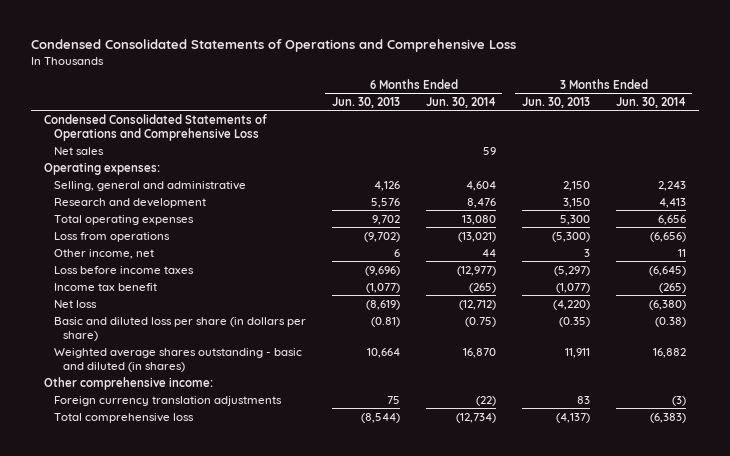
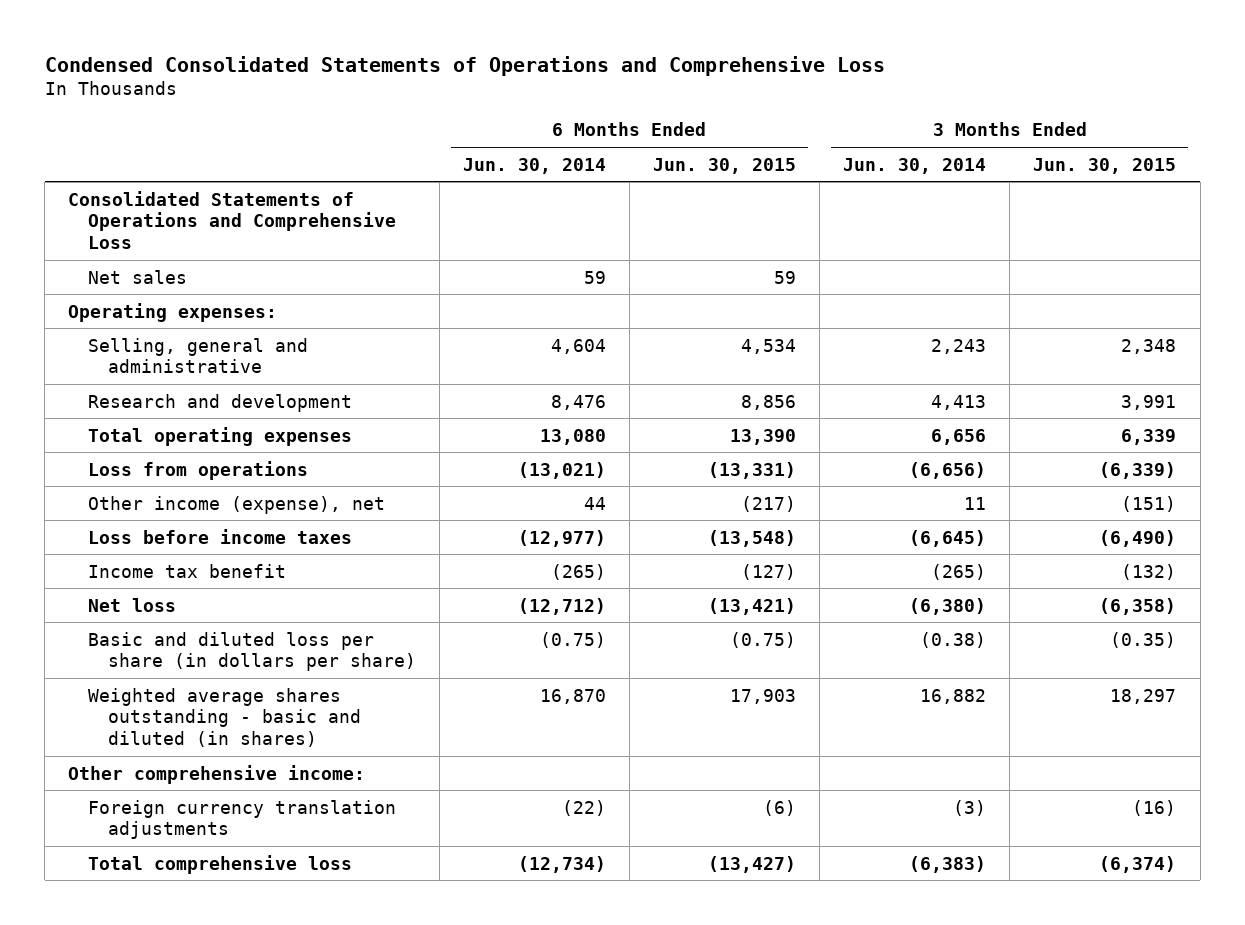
[331,96,400,108] Jun. 30, 2013 -> none
[521,96,590,108] Jun. 30, 2013 -> none
none -> [653,157,797,174] Jun. 30, 2015
none -> [1033,157,1177,174] Jun. 30, 2015
[44,113,268,141] Condensed Consolidated Statements of Operations and Comprehensive Loss -> [68,190,396,250] Consolidated Statements of Operations and Comprehensive Loss
[53,248,154,259] Other income, net -> [87,495,385,514] Other income (expense), net

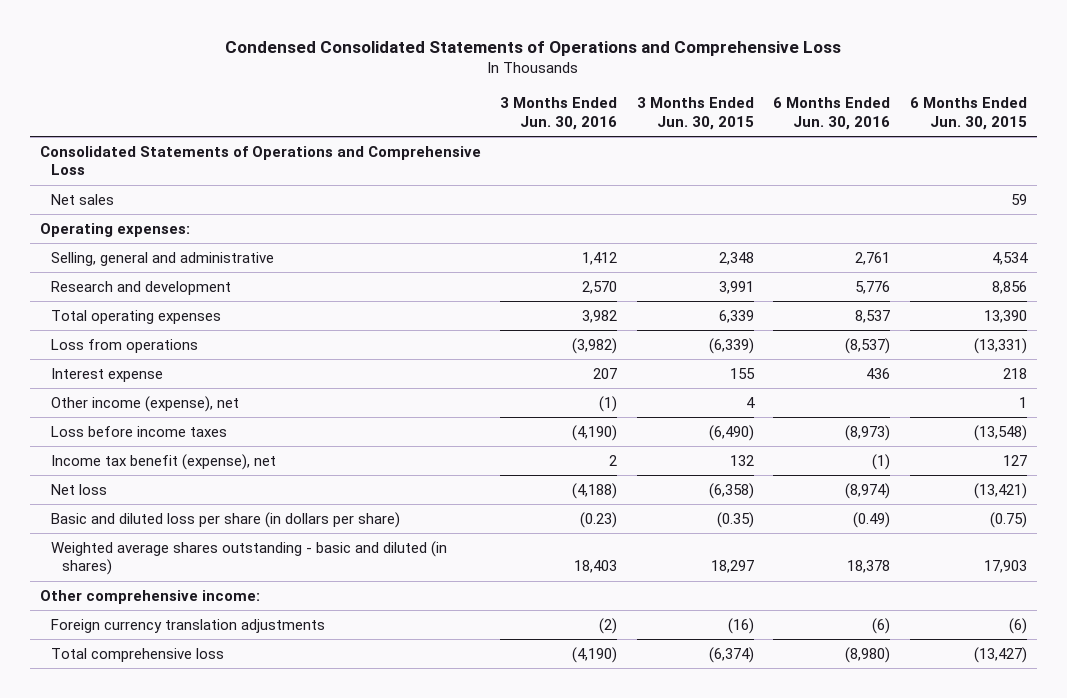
[462,157,606,174] Jun. 30, 2014 -> none
[843,157,987,174] Jun. 30, 2014 -> none
none -> [500,97,618,130] 3 Months Ended Jun. 30, 2016
none -> [773,97,891,130] 6 Months Ended Jun. 30, 2016
none -> [50,367,163,382] Interest expense
[741,495,797,512] (217) -> [1018,396,1027,408] 1
[1121,495,1177,512] (151) -> [745,396,755,408] 4
[87,563,286,578] Income tax benefit -> [50,453,276,470] Income tax benefit (expense), net
[741,563,797,580] (127) -> [1002,454,1027,466] 127
[1121,563,1177,580] (132) -> [729,454,754,466] 132

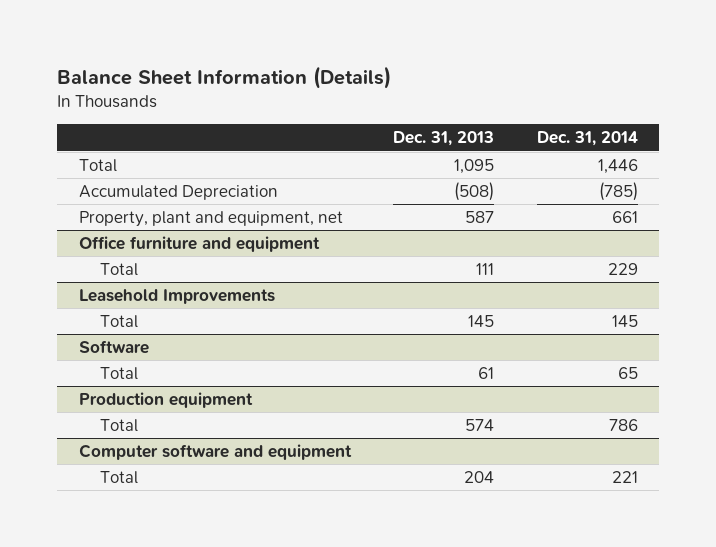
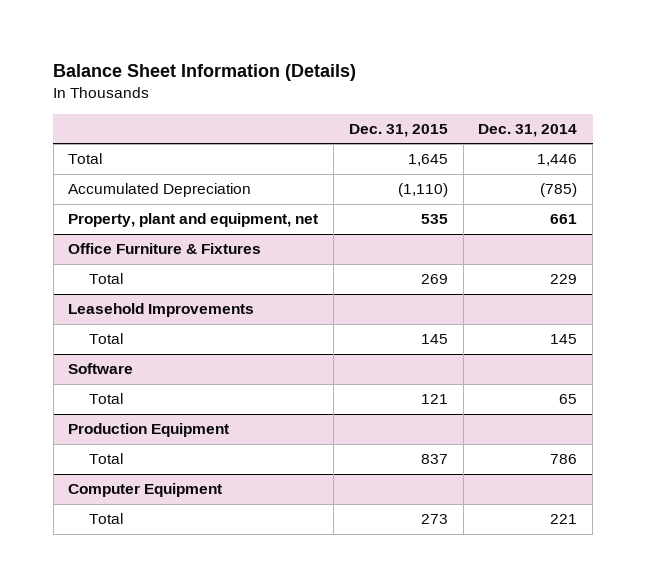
[393,131,495,147] Dec. 31, 2013 -> none
none -> [348,124,448,138] Dec. 31, 2015
[78,235,320,252] Office furniture and equipment -> [68,243,262,255] Office Furniture & Fixtures
[78,391,253,408] Production equipment -> [68,423,230,438] Production Equipment
[78,443,352,460] Computer software and equipment -> [68,483,223,498] Computer Equipment

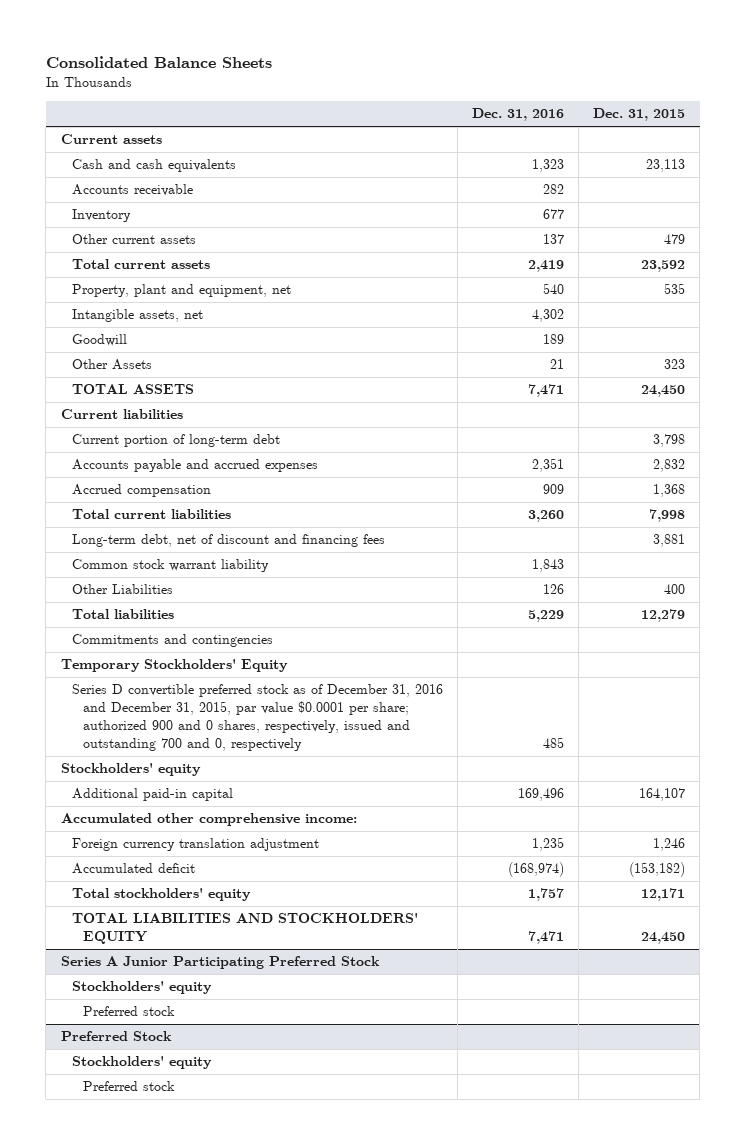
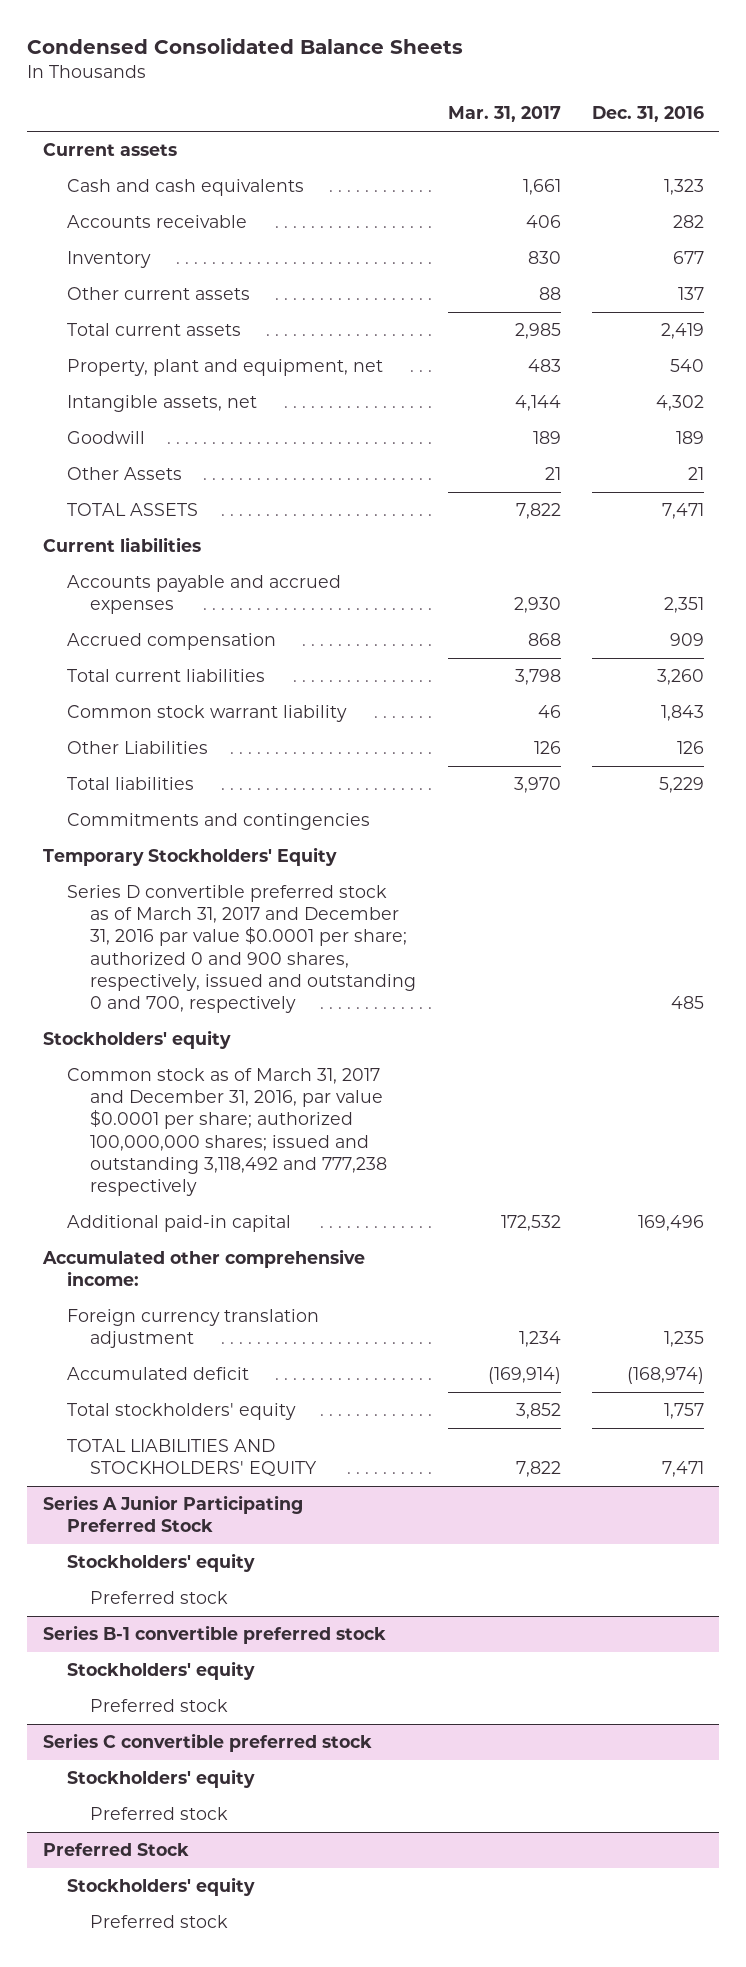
[45,55,272,68] Consolidated Balance Sheets -> [27,38,464,55] Condensed Consolidated Balance Sheets
[593,108,686,122] Dec. 31, 2015 -> none
none -> [447,106,561,123] Mar. 31, 2017
[71,434,280,448] Current portion of long-term debt -> none
[71,534,385,548] Long-term debt, net of discount and financing fees -> none
[71,684,443,751] Series D convertible preferred stock as of December 31, 2016 and December 31, 2015, par value $0.0001 per share; authorized 900 and 0 shares, respectively, issued and outstanding 700 and 0, respectively -> [66,884,417,1013] Series D convertible preferred stock as of March 31, 2017 and December 31, 2016 par value $0.0001 per share; authorized 0 and 900 shares, respectively, issued and outstanding 0 and 700, respectively
none -> [66,1067,388,1196] Common stock as of March 31, 2017 and December 31, 2016, par value $0.0001 per share; authorized 100,000,000 shares; issued and outstanding 3,118,492 and 777,238 respectively
none -> [42,1624,386,1644] Series B-1 convertible preferred stock
none -> [66,1660,255,1680] Stockholders' equity
none -> [90,1698,229,1712] Preferred stock
none -> [42,1732,372,1752] Series C convertible preferred stock
none -> [66,1768,255,1788] Stockholders' equity
none -> [90,1806,229,1820] Preferred stock

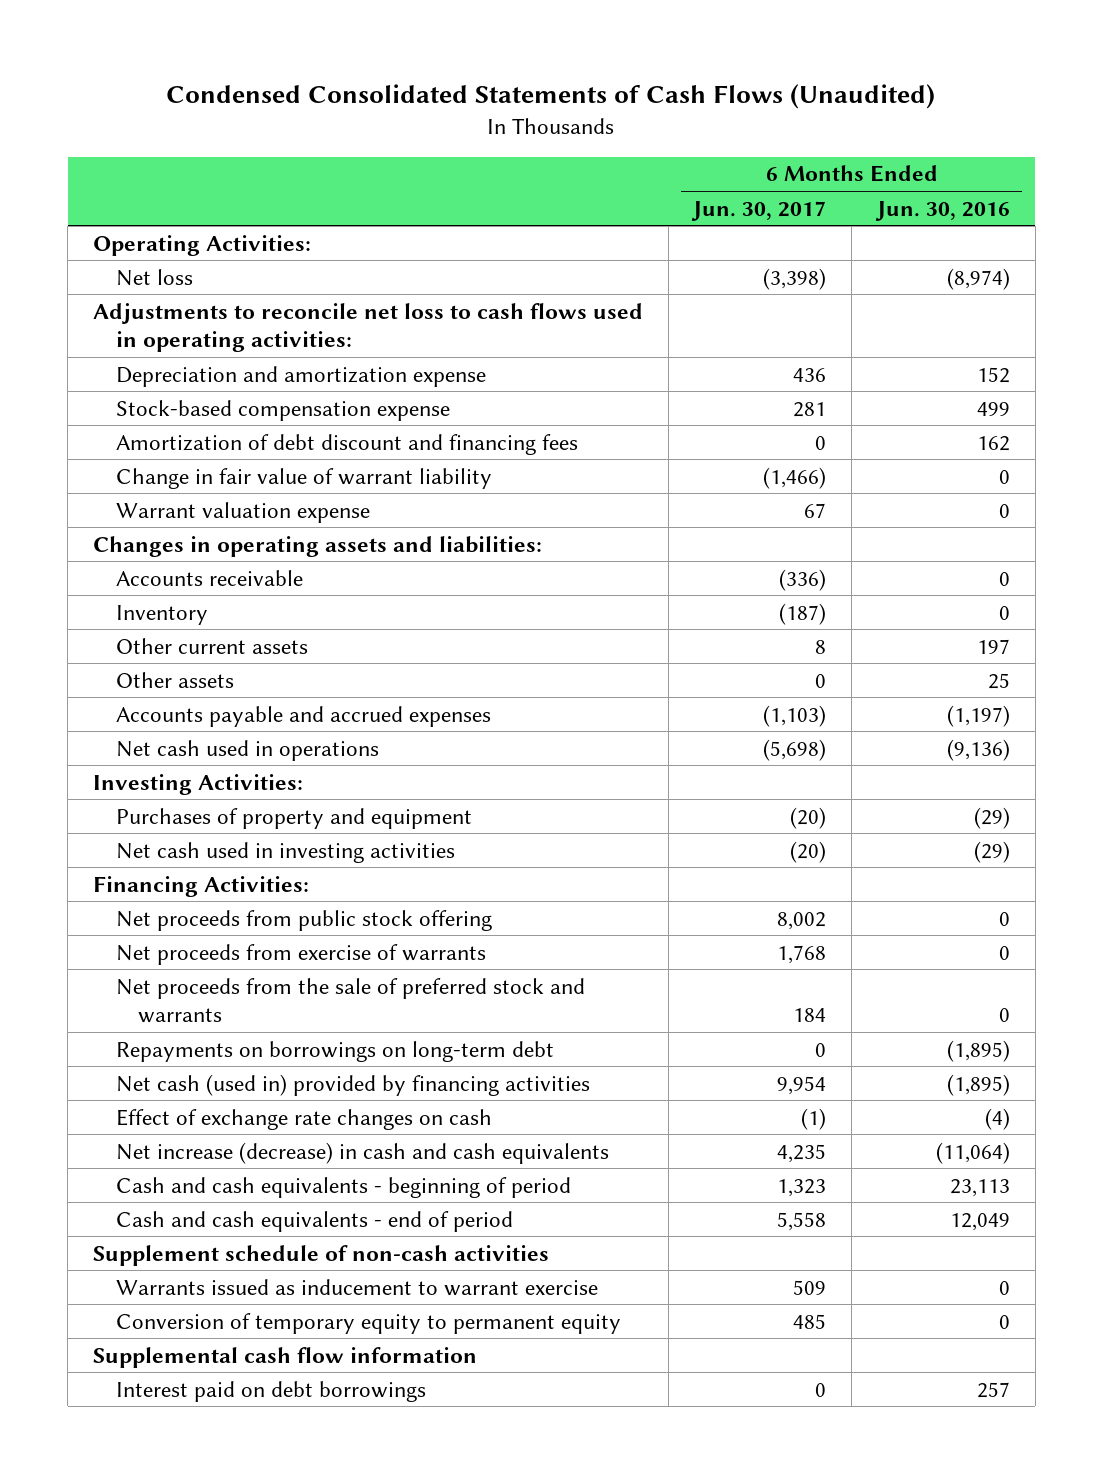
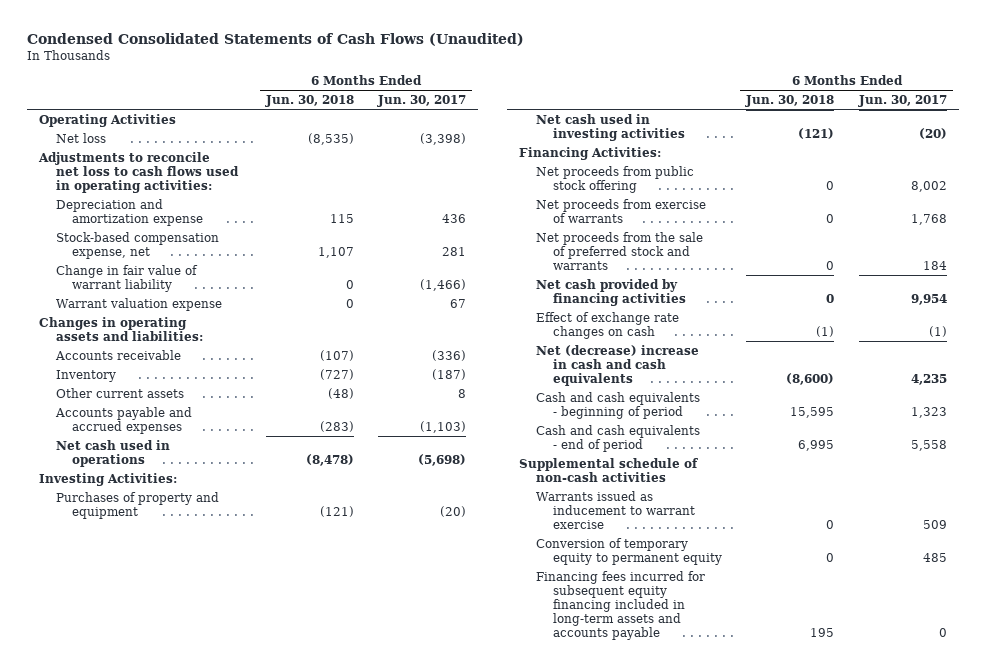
[874,200,1010,221] Jun. 30, 2016 -> none
none -> [264,95,354,108] Jun. 30, 2018
[92,234,311,256] Operating Activities: -> [38,113,176,127] Operating Activities
[115,433,578,455] Amortization of debt discount and financing fees -> none
[115,399,450,421] Stock-based compensation expense -> [55,231,219,259] Stock-based compensation expense, net
[115,671,234,688] Other assets -> none
[115,1040,554,1062] Repayments on borrowings on long-term debt -> none
[115,1073,590,1096] Net cash (used in) provided by financing activities -> [536,278,687,306] Net cash provided by financing activities
[115,1141,609,1164] Net increase (decrease) in cash and cash equivalents -> [536,344,700,386] Net (decrease) increase in cash and cash equivalents
[92,1244,549,1266] Supplement schedule of non-cash activities -> [519,457,699,482] Supplemental schedule of non-cash activities
[92,1346,477,1368] Supplemental cash flow information -> none
[115,1380,426,1402] Interest paid on debt borrowings -> none
none -> [536,570,706,641] Financing fees incurred for subsequent equity financing included in long-term assets and accounts payable

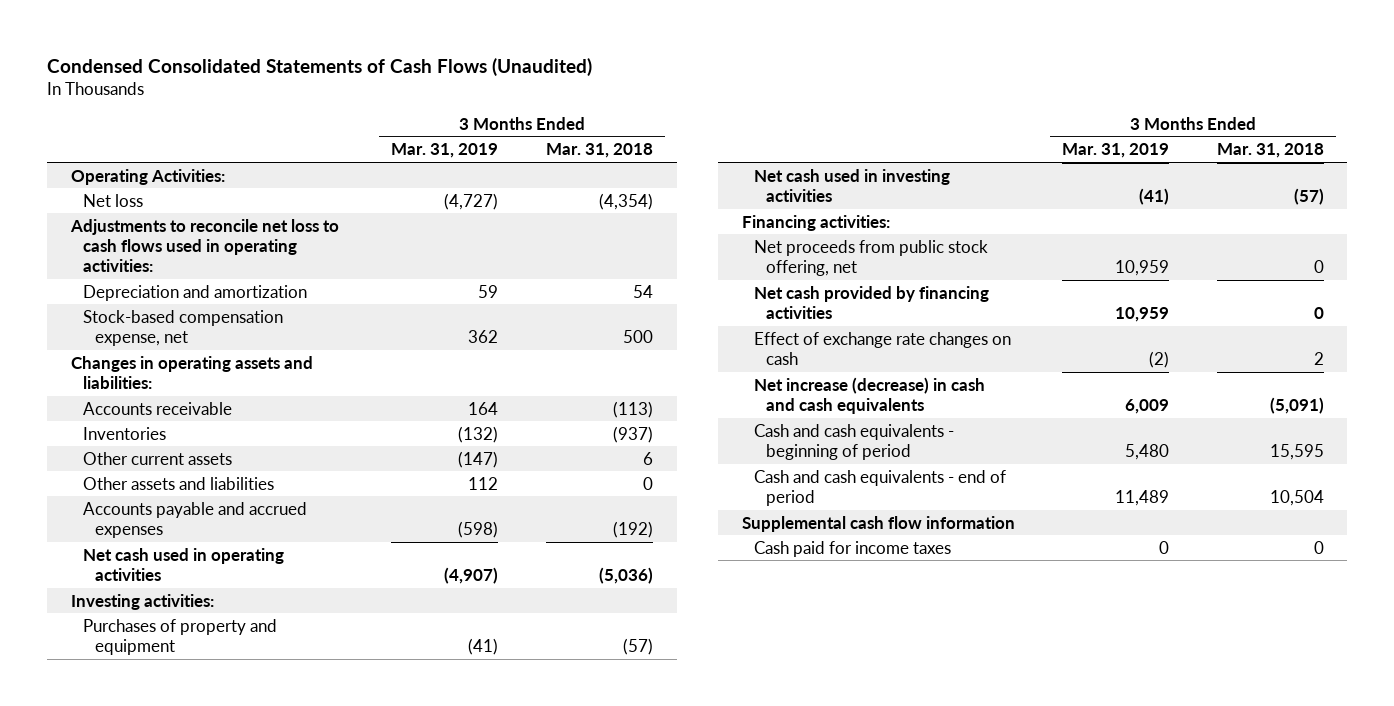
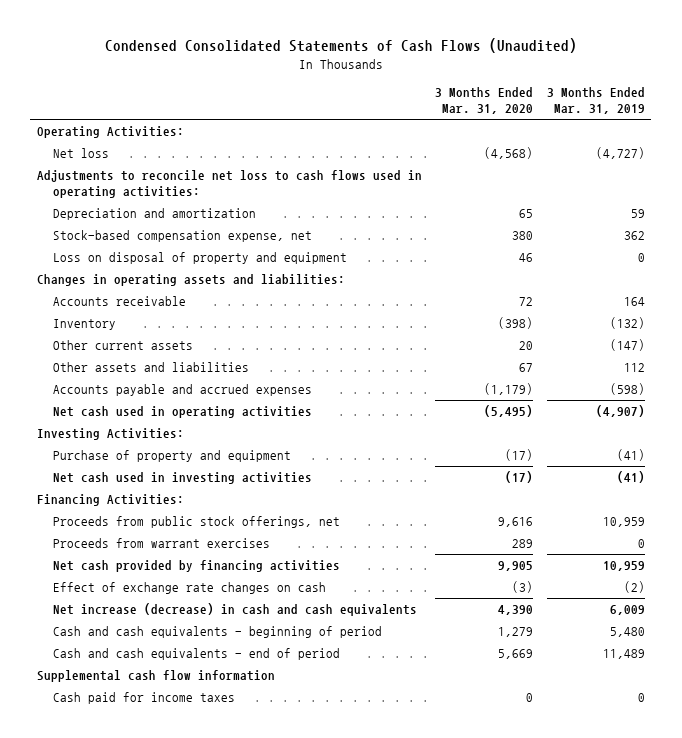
[545,143,653,159] Mar. 31, 2018 -> none
none -> [435,86,534,115] 3 Months Ended Mar. 31, 2020
none -> [53,252,348,265] Loss on disposal of property and equipment
[82,426,166,440] Inventories -> [53,319,117,331] Inventory
[70,593,214,610] Investing activities: -> [36,428,184,441] Investing Activities:
[82,618,277,655] Purchases of property and equipment -> [53,450,292,463] Purchase of property and equipment
[741,214,890,231] Financing activities: -> [36,494,184,507] Financing Activities:
[753,239,988,276] Net proceeds from public stock offering, net -> [53,516,341,529] Proceeds from public stock offerings, net
none -> [53,538,271,549] Proceeds from warrant exercises

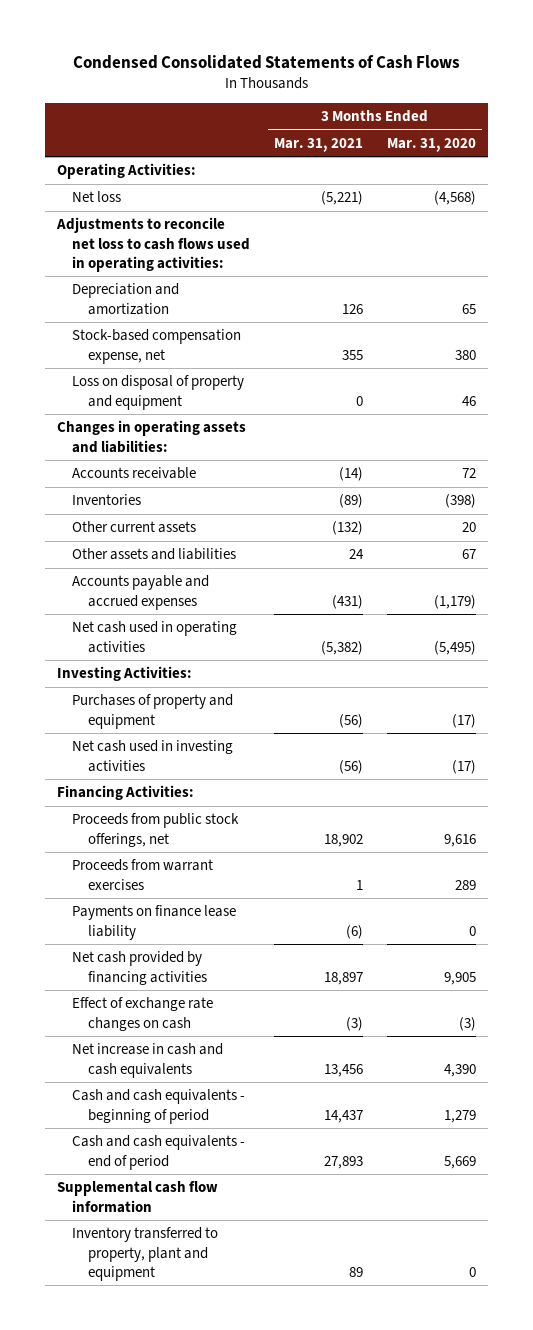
[104,38,577,54] Condensed Consolidated Statements of Cash Flows (Unaudited) -> [72,54,460,69] Condensed Consolidated Statements of Cash Flows
[546,86,645,115] 3 Months Ended Mar. 31, 2019 -> none
none -> [274,137,364,152] Mar. 31, 2021
[53,319,117,331] Inventory -> [72,494,142,506] Inventories
[53,450,292,463] Purchase of property and equipment -> [72,694,234,729] Purchases of property and equipment
none -> [72,905,237,940] Payments on finance lease liability
[53,603,418,617] Net increase (decrease) in cash and cash equivalents -> [72,1043,224,1078] Net increase in cash and cash equivalents
[53,692,236,705] Cash paid for income taxes -> none
none -> [72,1227,219,1281] Inventory transferred to property, plant and equipment

